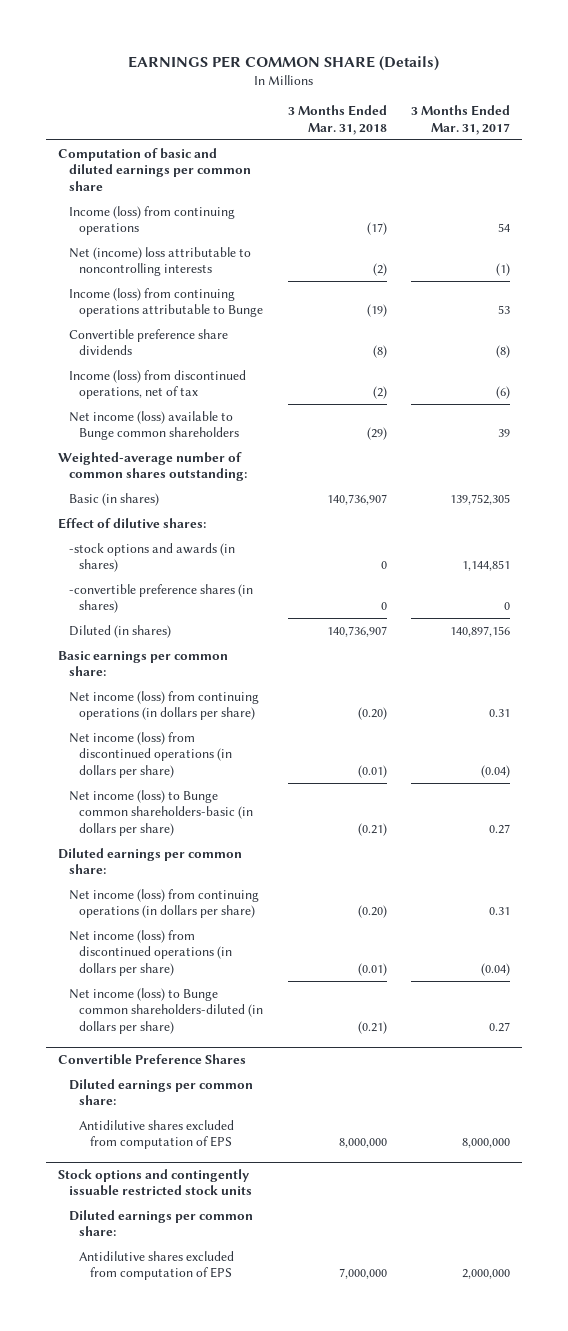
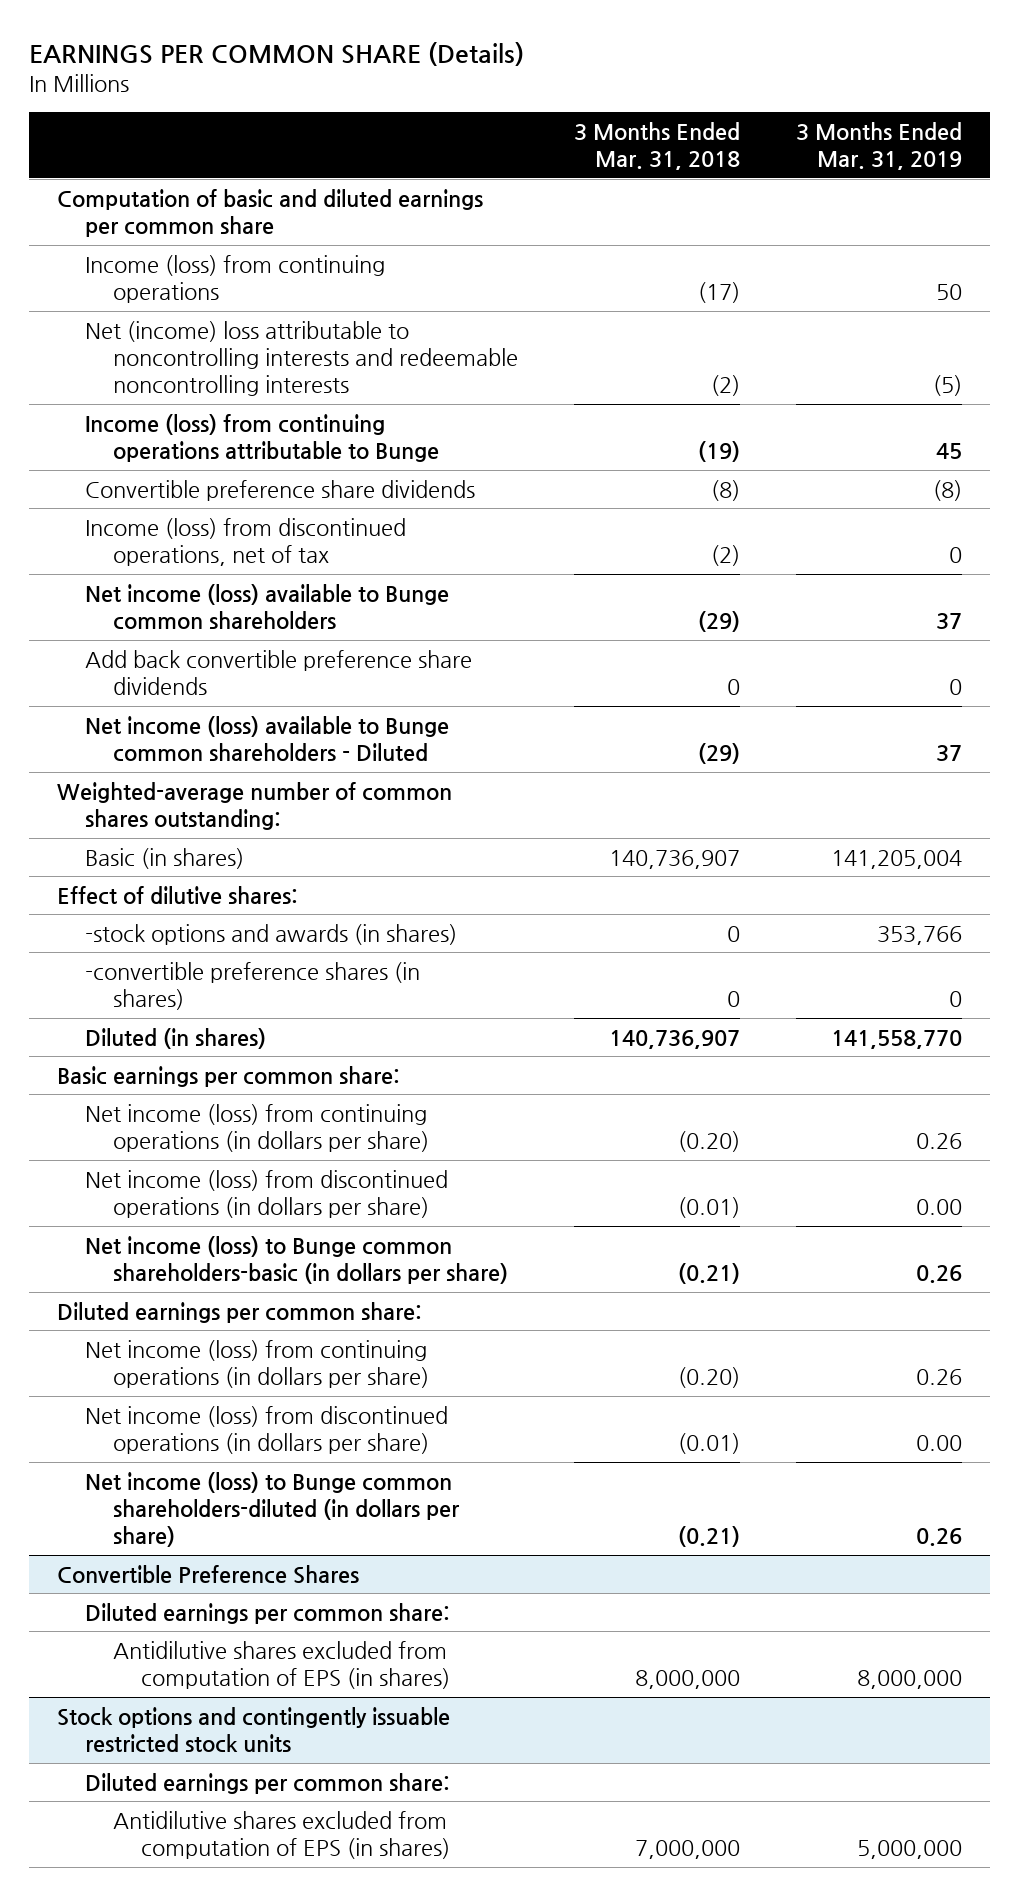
[411,105,511,135] 3 Months Ended Mar. 31, 2017 -> none
none -> [795,121,962,171] 3 Months Ended Mar. 31, 2019
[68,246,251,277] Net (income) loss attributable to noncontrolling interests -> [84,320,518,397] Net (income) loss attributable to noncontrolling interests and redeemable noncontrolling interests
none -> [84,649,472,695] Add back convertible preference share dividends
none -> [84,715,449,762] Net income (loss) available to Bunge common shareholders - Diluted
[79,1119,235,1150] Antidilutive shares excluded from computation of EPS -> [112,1640,450,1689] Antidilutive shares excluded from computation of EPS (in shares)
[79,1250,235,1281] Antidilutive shares excluded from computation of EPS -> [112,1810,450,1859] Antidilutive shares excluded from computation of EPS (in shares)

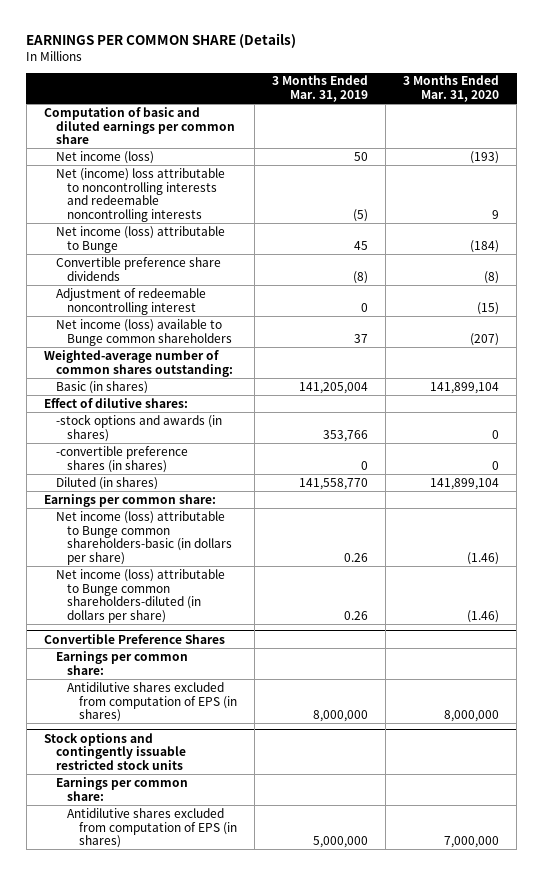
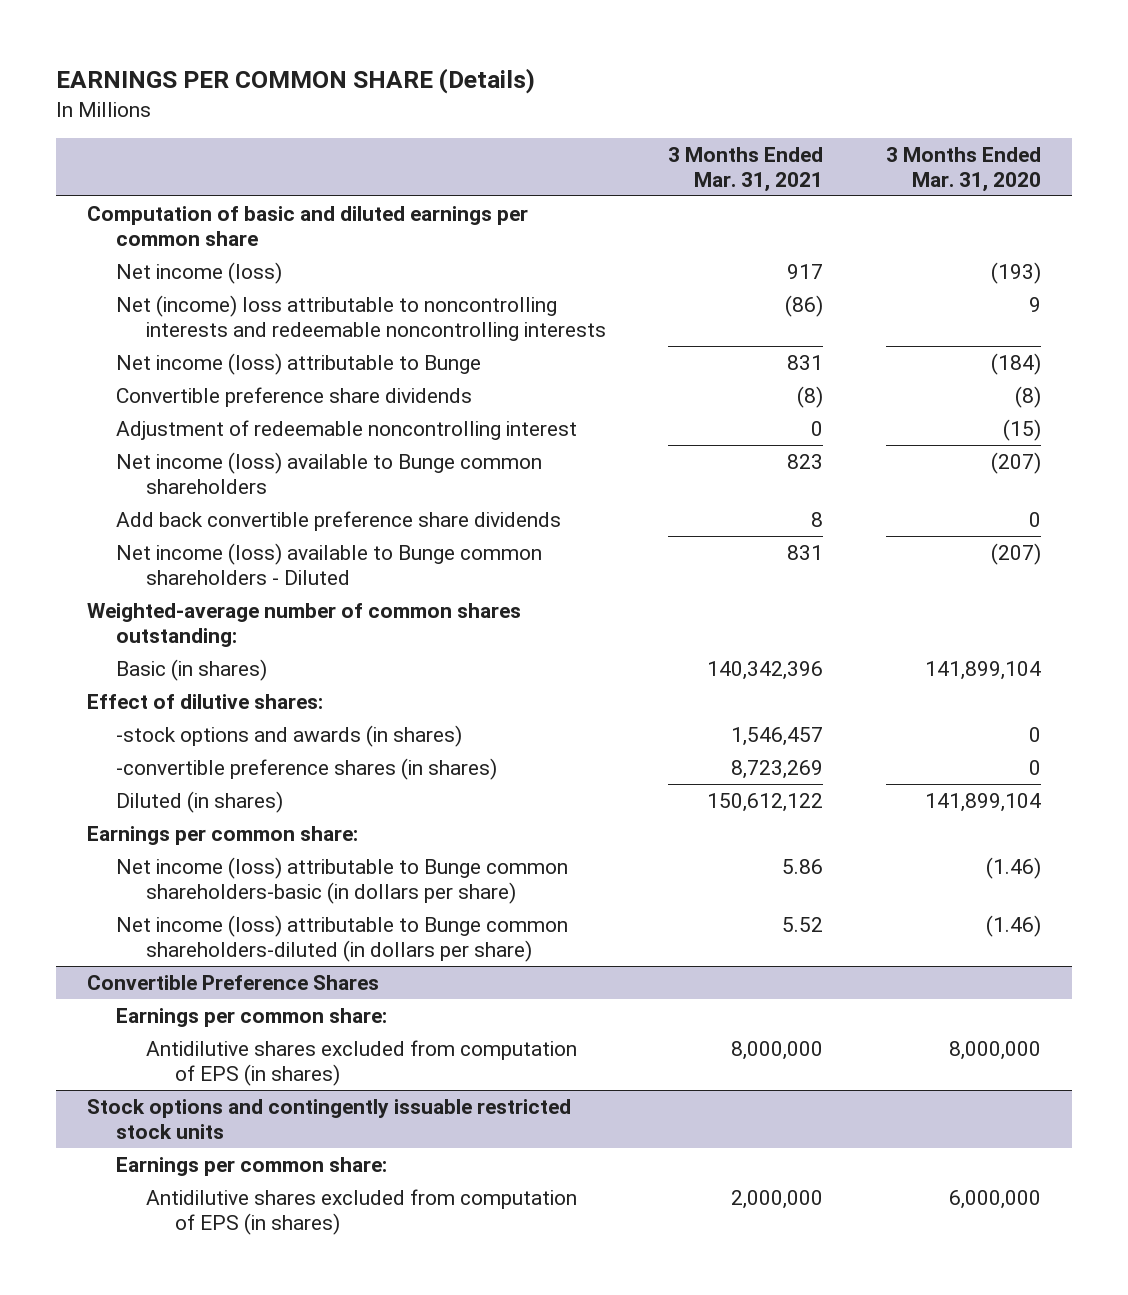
[272,75,369,103] 3 Months Ended Mar. 31, 2019 -> none
none -> [668,147,824,192] 3 Months Ended Mar. 31, 2021
none -> [116,511,562,532] Add back convertible preference share dividends
none -> [116,543,543,585] Net income (loss) available to Bunge common shareholders - Diluted
[444,836,500,849] 7,000,000 -> [949,1190,1042,1210] 6,000,000

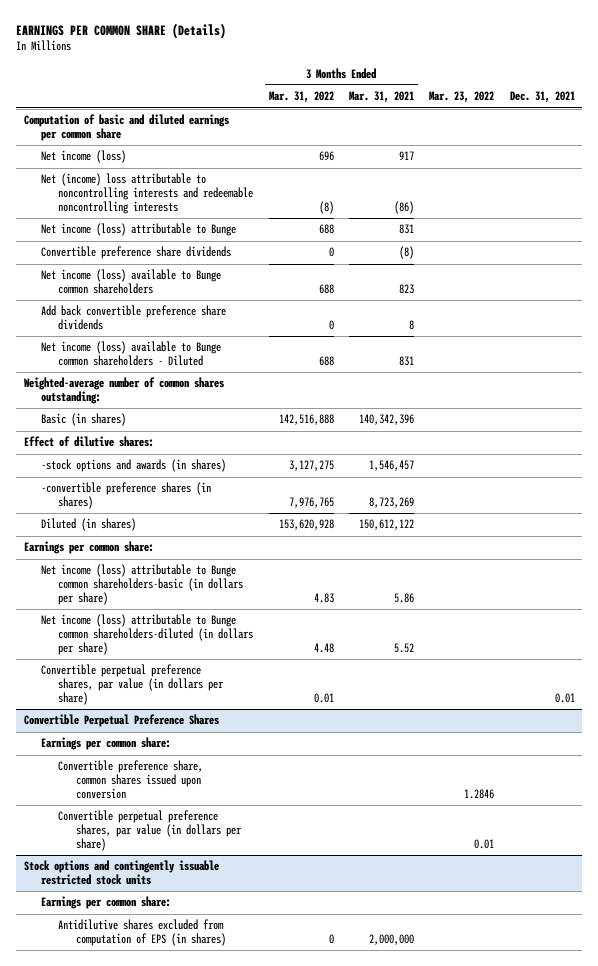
[886,147,1042,192] 3 Months Ended Mar. 31, 2020 -> none
none -> [268,91,334,104] Mar. 31, 2022
none -> [429,91,495,104] Mar. 23, 2022
none -> [509,91,575,104] Dec. 31, 2021
[116,420,578,441] Adjustment of redeemable noncontrolling interest -> none
none -> [41,664,225,705] Convertible perpetual preference shares, par value (in dollars per share)
[86,975,379,991] Convertible Preference Shares -> [23,714,219,728] Convertible Perpetual Preference Shares
[145,1040,577,1086] Antidilutive shares excluded from computation of EPS (in shares) -> none
none -> [58,760,204,799] Convertible preference share, common shares issued upon conversion
none -> [58,810,242,851] Convertible perpetual preference shares, par value (in dollars per share)

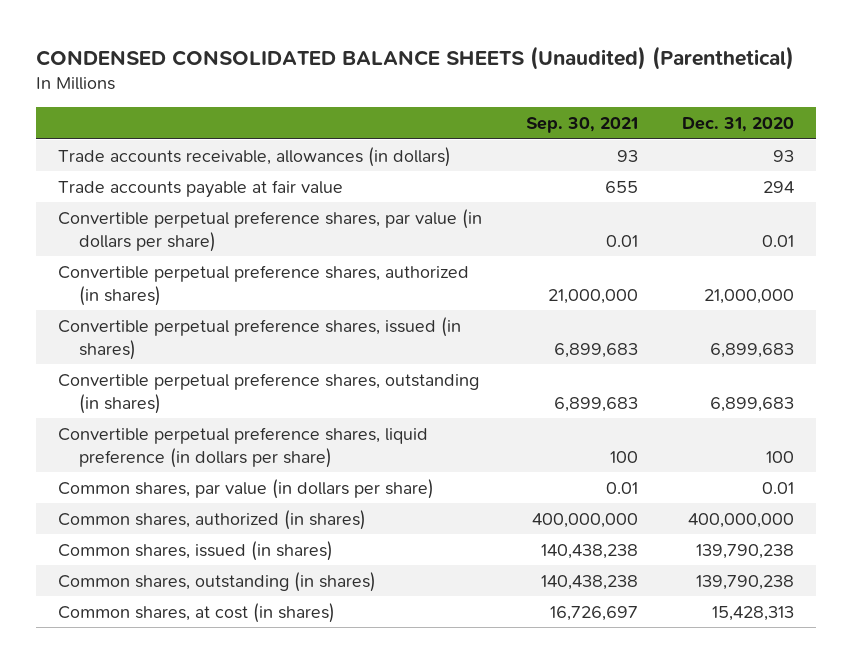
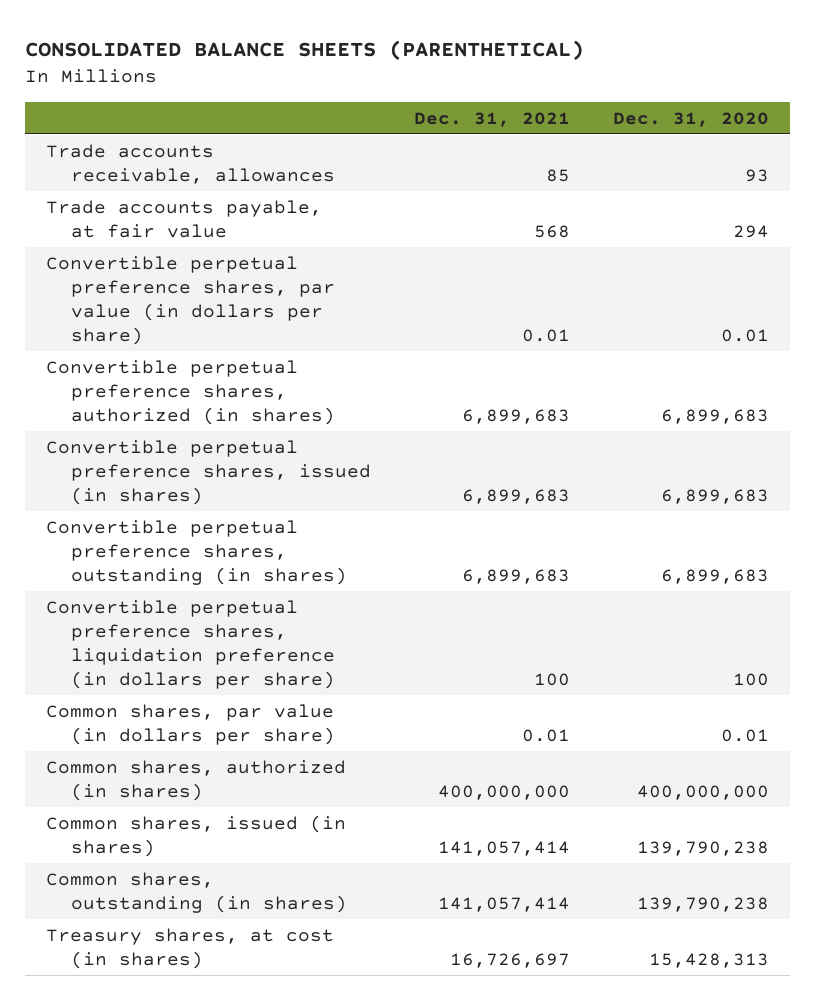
[36,45,795,70] CONDENSED CONSOLIDATED BALANCE SHEETS (Unaudited) (Parenthetical) -> [25,39,585,60] CONSOLIDATED BALANCE SHEETS (PARENTHETICAL)
[526,117,639,134] Sep. 30, 2021 -> none
none -> [413,111,570,127] Dec. 31, 2021
[58,146,452,167] Trade accounts receivable, allowances (in dollars) -> [46,143,336,184] Trade accounts receivable, allowances
[58,179,344,198] Trade accounts payable at fair value -> [46,199,323,238] Trade accounts payable, at fair value
[704,288,795,304] 21,000,000 -> [660,409,769,425] 6,899,683
[58,426,429,468] Convertible perpetual preference shares, liquid preference (in dollars per share) -> [46,599,336,690] Convertible perpetual preference shares, liquidation preference (in dollars per share)
[58,602,336,623] Common shares, at cost (in shares) -> [46,927,335,969] Treasury shares, at cost (in shares)

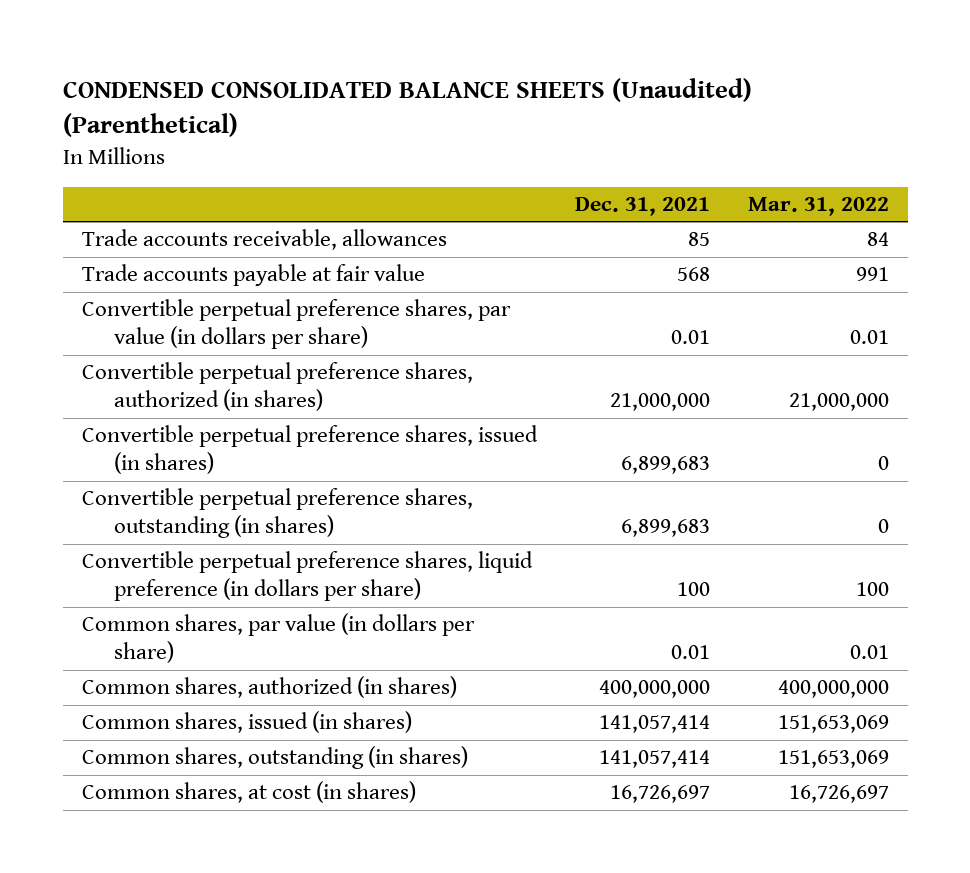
[25,39,585,60] CONSOLIDATED BALANCE SHEETS (PARENTHETICAL) -> [62,77,752,138] CONDENSED CONSOLIDATED BALANCE SHEETS (Unaudited) (Parenthetical)
[612,111,769,127] Dec. 31, 2020 -> none
none -> [747,197,889,217] Mar. 31, 2022
[46,199,323,238] Trade accounts payable, at fair value -> [81,264,425,287] Trade accounts payable at fair value
[461,409,570,425] 6,899,683 -> [609,393,710,412] 21,000,000
[46,599,336,690] Convertible perpetual preference shares, liquidation preference (in dollars per share) -> [81,551,533,602] Convertible perpetual preference shares, liquid preference (in dollars per share)
[46,927,335,969] Treasury shares, at cost (in shares) -> [81,781,416,804] Common shares, at cost (in shares)

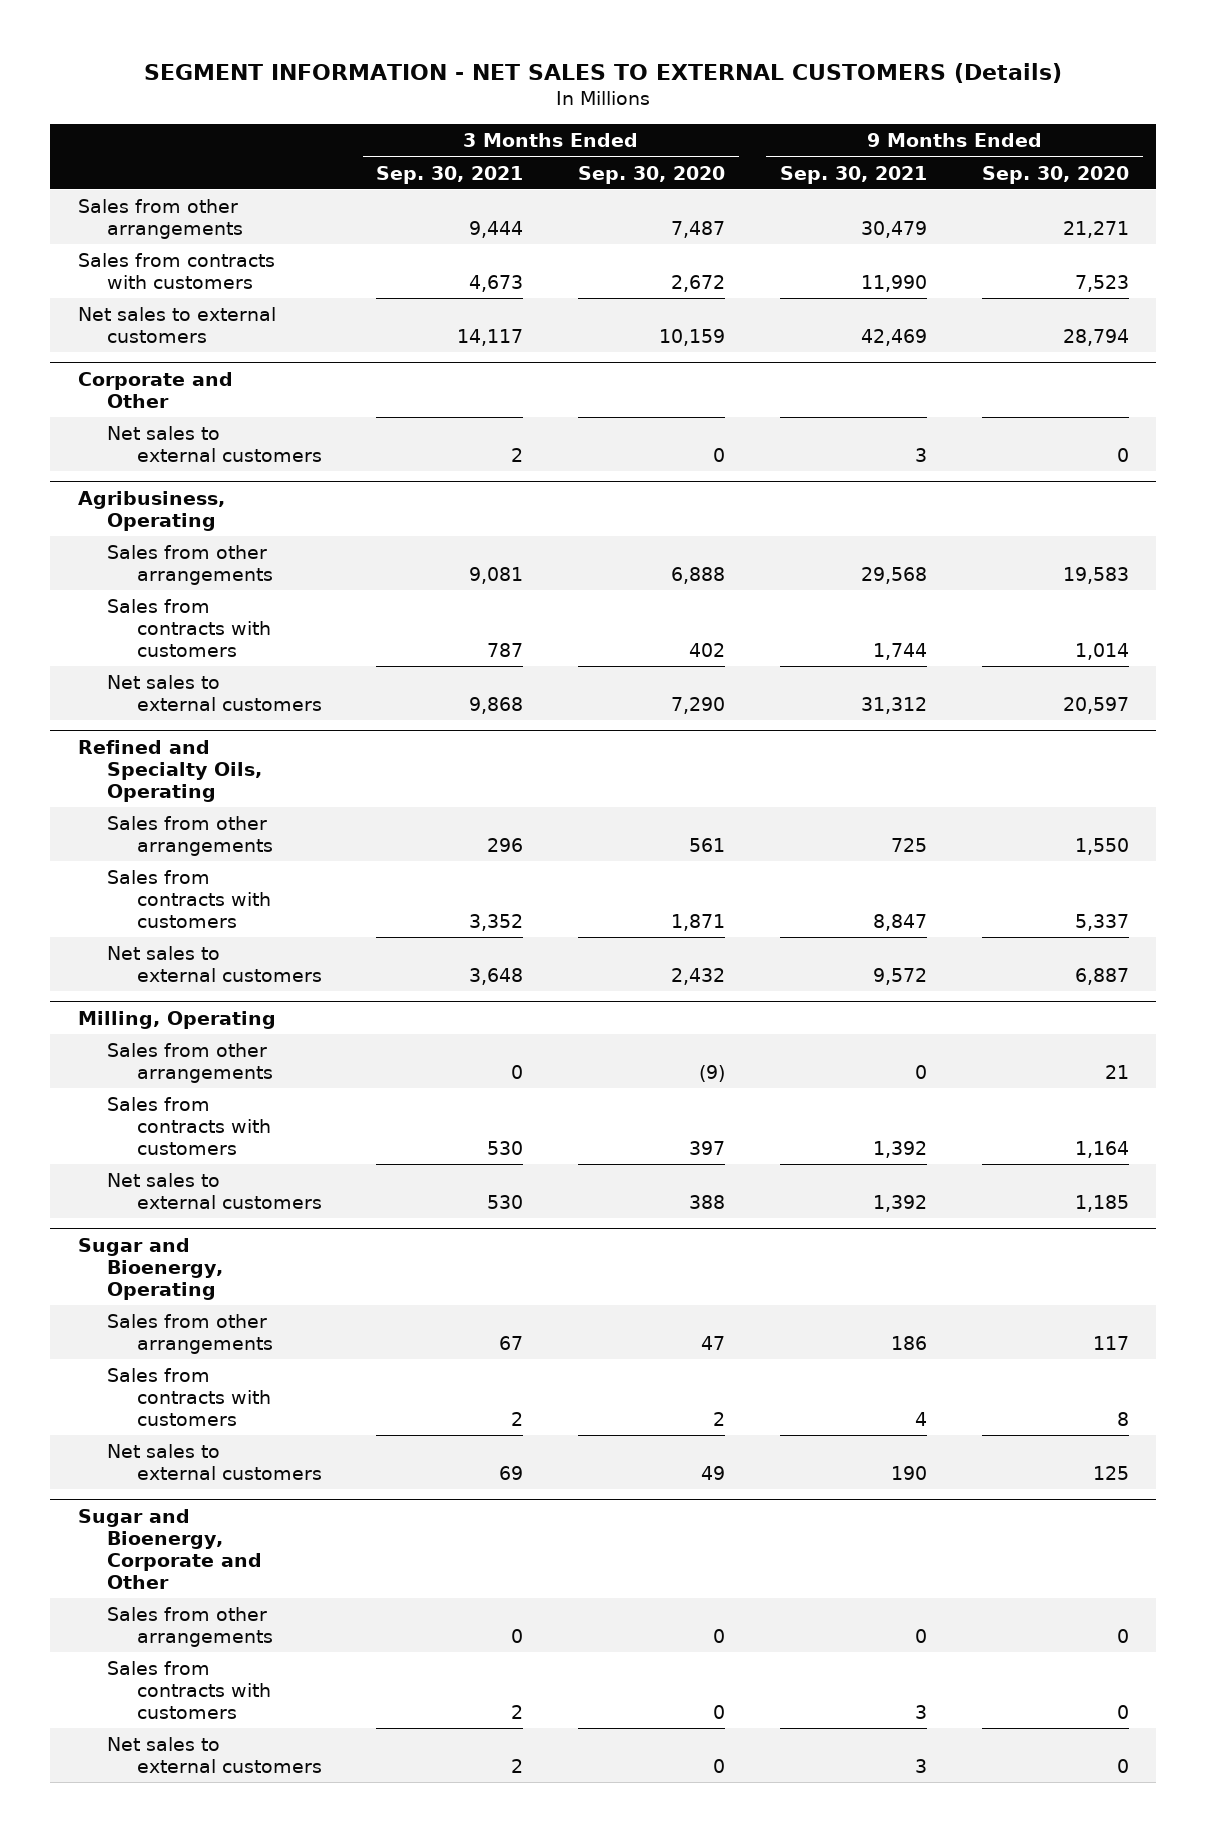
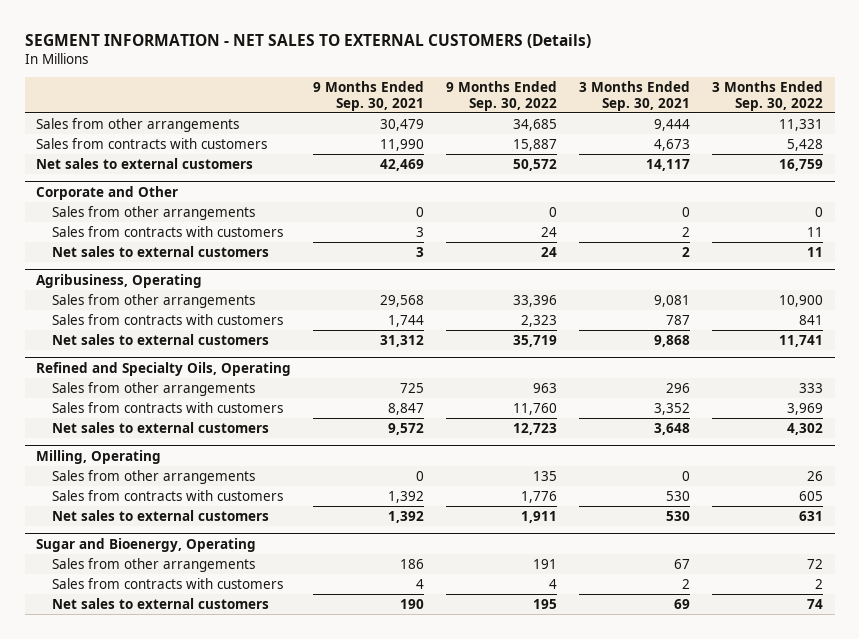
[578,165,726,184] Sep. 30, 2020 -> none
[982,165,1130,184] Sep. 30, 2020 -> none
none -> [446,81,558,111] 9 Months Ended Sep. 30, 2022
none -> [712,81,824,111] 3 Months Ended Sep. 30, 2022
none -> [52,205,256,220] Sales from other arrangements
none -> [52,225,284,237] Sales from contracts with customers
[77,1508,263,1589] Sugar and Bioenergy, Corporate and Other -> none
[107,1607,273,1647] Sales from other arrangements -> none
[107,1661,271,1719] Sales from contracts with customers -> none
[107,1737,322,1773] Net sales to external customers -> none

